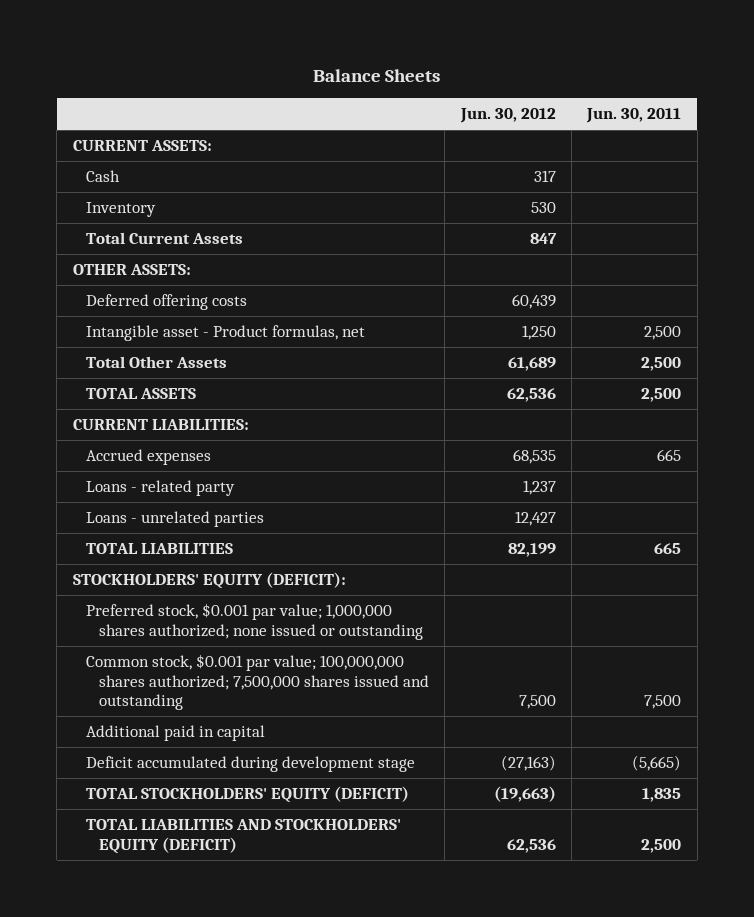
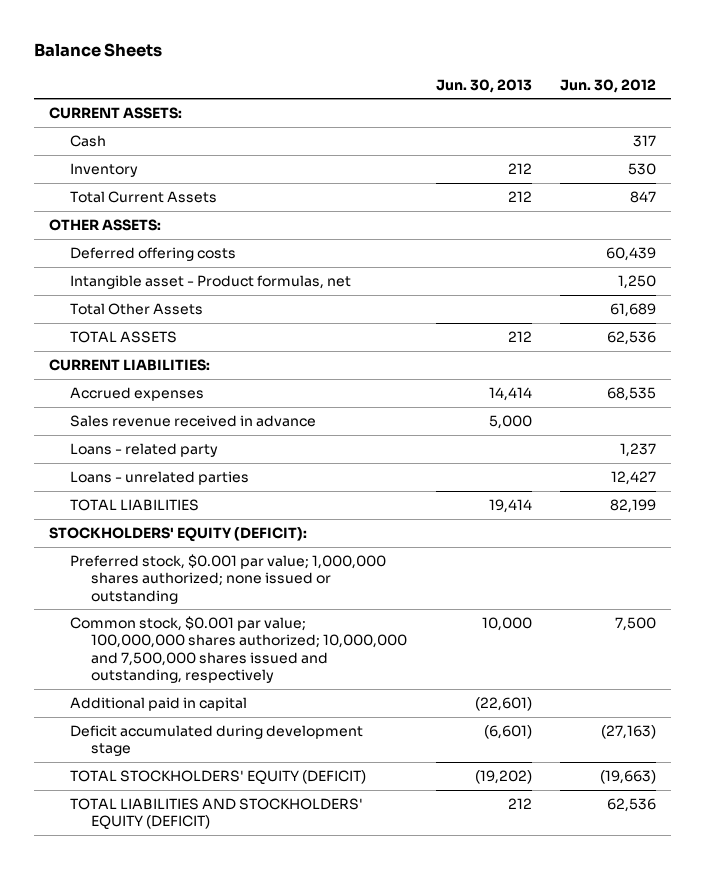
[586,108,682,124] Jun. 30, 2011 -> none
none -> [435,78,532,93] Jun. 30, 2013
none -> [69,415,316,428] Sales revenue received in advance
[85,654,429,711] Common stock, $0.001 par value; 100,000,000 shares authorized; 7,500,000 shares issued and outstanding -> [69,616,408,683] Common stock, $0.001 par value; 100,000,000 shares authorized; 10,000,000 and 7,500,000 shares issued and outstanding, respectively

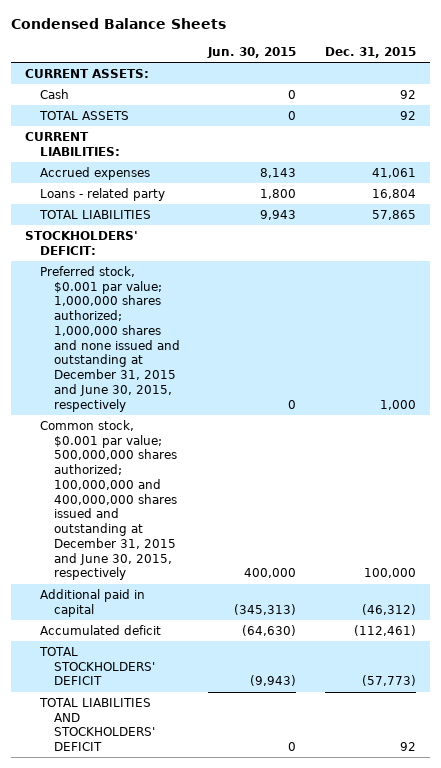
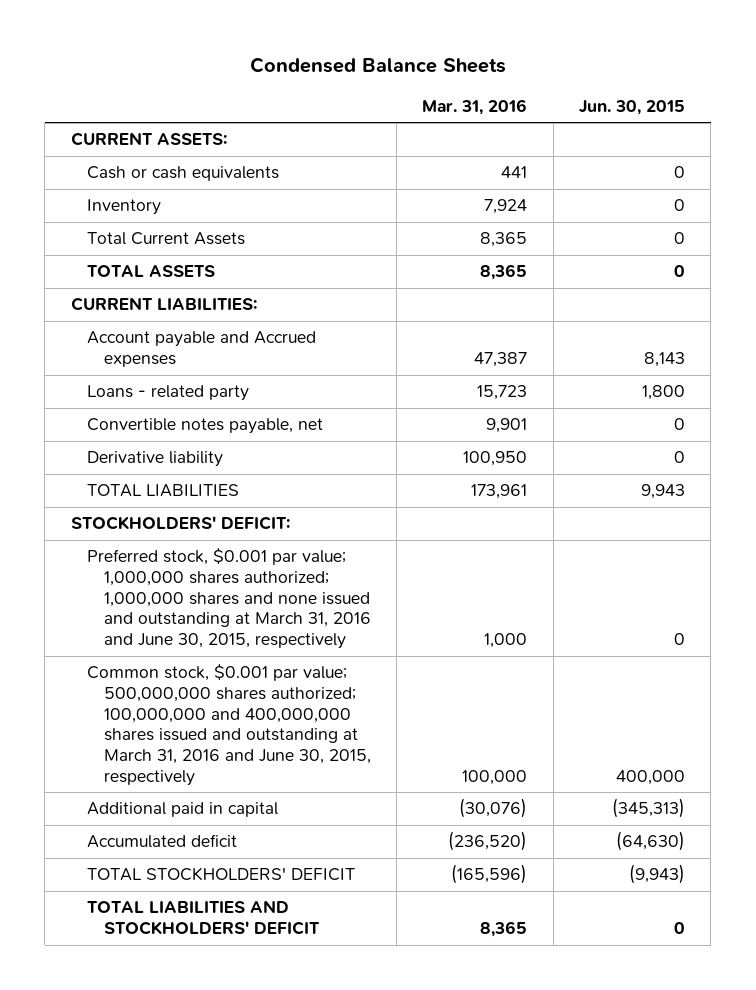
[324,47,416,59] Dec. 31, 2015 -> none
none -> [422,98,528,115] Mar. 31, 2016
[39,88,69,99] Cash -> [87,166,280,182] Cash or cash equivalents
none -> [87,199,162,216] Inventory
none -> [87,232,246,246] Total Current Assets
[39,166,150,180] Accrued expenses -> [87,331,317,368] Account payable and Accrued expenses
none -> [87,418,324,435] Convertible notes payable, net
none -> [87,451,224,468] Derivative liability
[39,265,180,412] Preferred stock, $0.001 par value; 1,000,000 shares authorized; 1,000,000 shares and none issued and outstanding at December 31, 2015 and June 30, 2015, respectively -> [87,548,371,650] Preferred stock, $0.001 par value; 1,000,000 shares authorized; 1,000,000 shares and none issued and outstanding at March 31, 2016 and June 30, 2015, respectively
[39,419,177,581] Common stock, $0.001 par value; 500,000,000 shares authorized; 100,000,000 and 400,000,000 shares issued and outstanding at December 31, 2015 and June 30, 2015, respectively -> [87,664,371,786] Common stock, $0.001 par value; 500,000,000 shares authorized; 100,000,000 and 400,000,000 shares issued and outstanding at March 31, 2016 and June 30, 2015, respectively

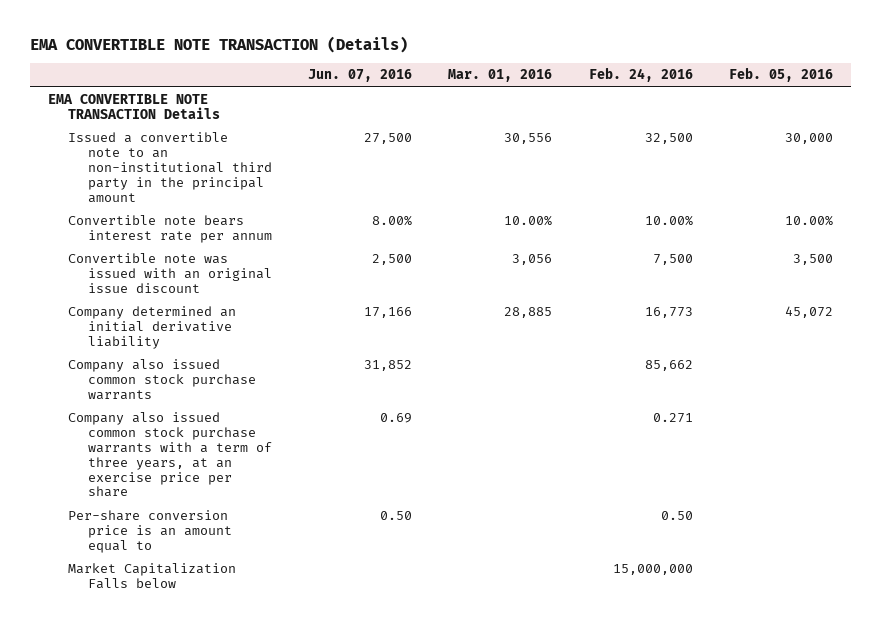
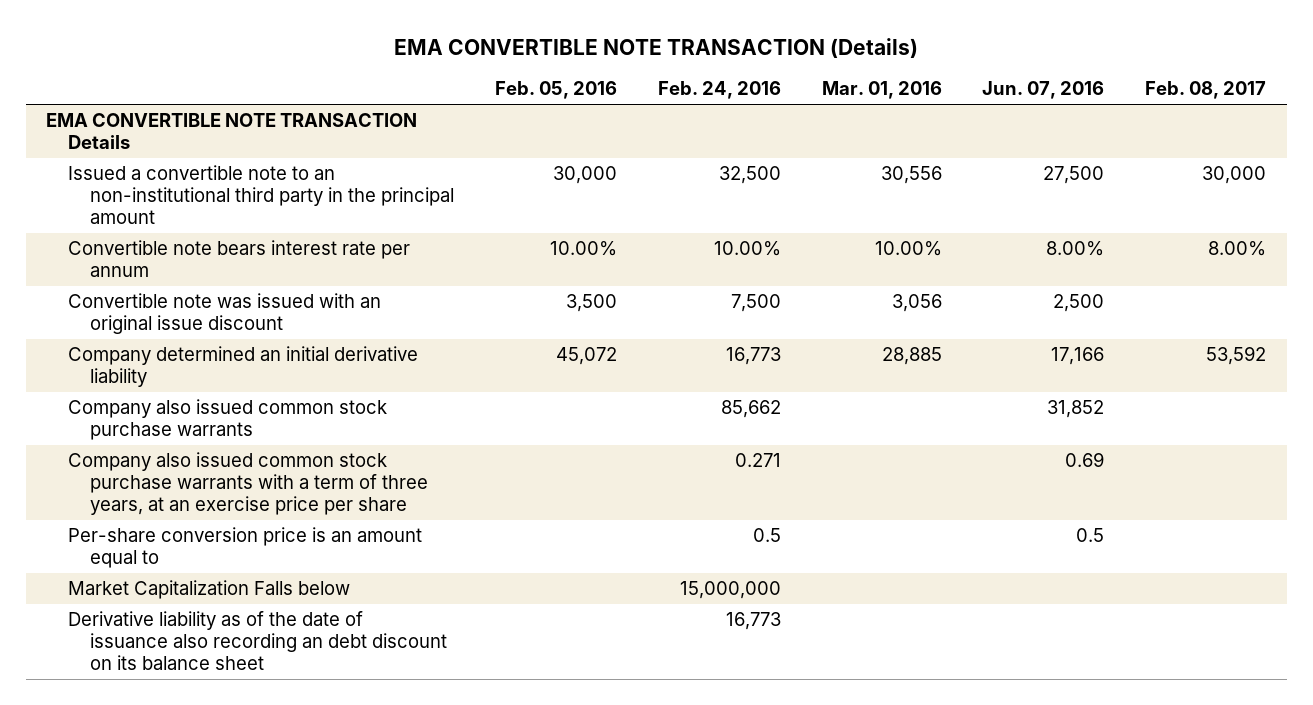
none -> [1145,81,1267,100] Feb. 08, 2017
[379,511,412,521] 0.50 -> [1076,528,1105,543] 0.5
[660,511,693,521] 0.50 -> [752,528,781,543] 0.5
none -> [68,611,448,671] Derivative liability as of the date of issuance also recording an debt discount on its balance sheet

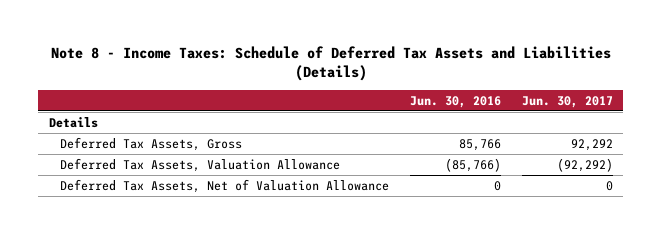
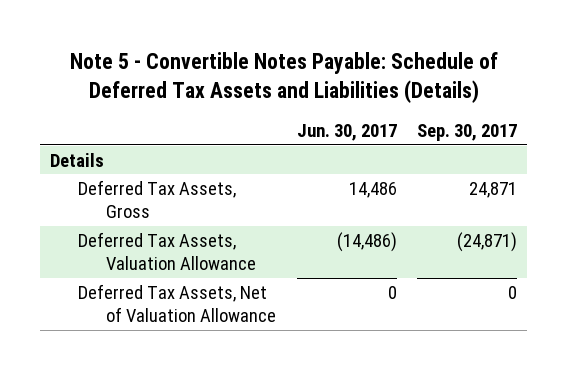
[50,45,611,82] Note 8 - Income Taxes: Schedule of Deferred Tax Assets and Liabilities (Details) -> [69,51,498,103] Note 5 - Convertible Notes Payable: Schedule of Deferred Tax Assets and Liabilities (Details)
[410,95,502,108] Jun. 30, 2016 -> none
none -> [417,124,518,142] Sep. 30, 2017
[570,138,613,151] 92,292 -> [348,181,397,198] 14,486
[556,157,613,172] (92,292) -> [336,231,397,252] (14,486)

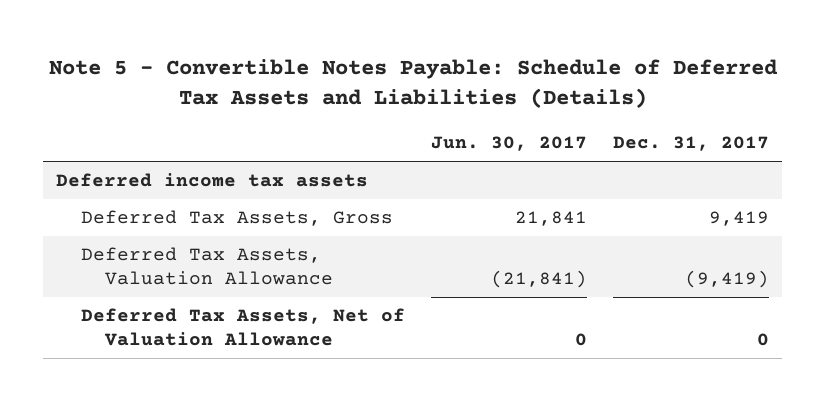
[417,124,518,142] Sep. 30, 2017 -> none
none -> [612,136,769,152] Dec. 31, 2017
[50,152,105,167] Details -> none
none -> [56,173,369,188] Deferred income tax assets
[348,181,397,198] 14,486 -> [514,211,587,227] 21,841
[336,231,397,252] (14,486) -> [490,269,587,288] (21,841)

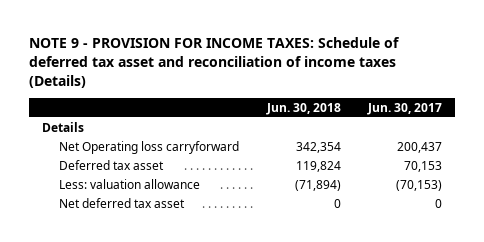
[48,58,778,109] Note 5 - Convertible Notes Payable: Schedule of Deferred Tax Assets and Liabilities (Details) -> [28,36,400,88] NOTE 9 - PROVISION FOR INCOME TAXES: Schedule of deferred tax asset and reconciliation of income taxes (Details)
[612,136,769,152] Dec. 31, 2017 -> none
none -> [265,102,341,115] Jun. 30, 2018
[56,173,369,188] Deferred income tax assets -> none
none -> [42,121,85,132] Details
none -> [59,140,240,154] Net Operating loss carryforward
[80,210,393,227] Deferred Tax Assets, Gross -> [59,159,165,170] Deferred tax asset
[514,211,587,227] 21,841 -> [403,160,442,172] 70,153
[80,247,334,285] Deferred Tax Assets, Valuation Allowance -> [59,178,201,189] Less: valuation allowance
[490,269,587,288] (21,841) -> [395,179,442,191] (70,153)
[80,308,405,346] Deferred Tax Assets, Net of Valuation Allowance -> [59,197,186,208] Net deferred tax asset

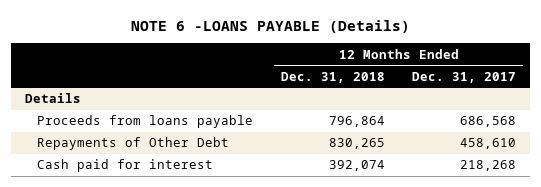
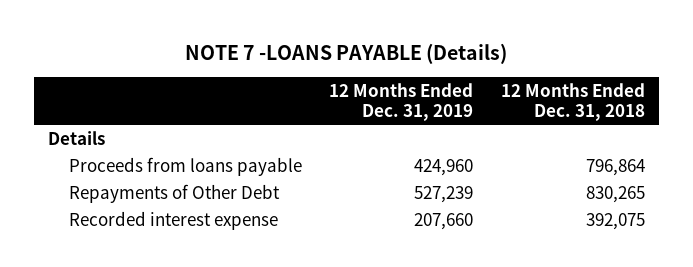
[130,19,410,33] NOTE 6 -LOANS PAYABLE (Details) -> [185,43,508,65] NOTE 7 -LOANS PAYABLE (Details)
[412,71,517,83] Dec. 31, 2017 -> none
none -> [329,82,474,121] 12 Months Ended Dec. 31, 2019
[37,159,214,173] Cash paid for interest -> none
none -> [68,210,278,230] Recorded interest expense

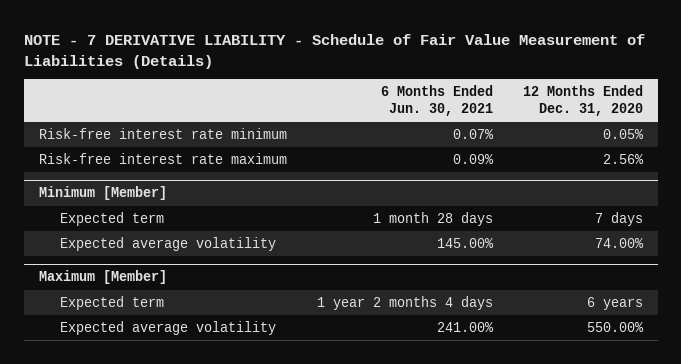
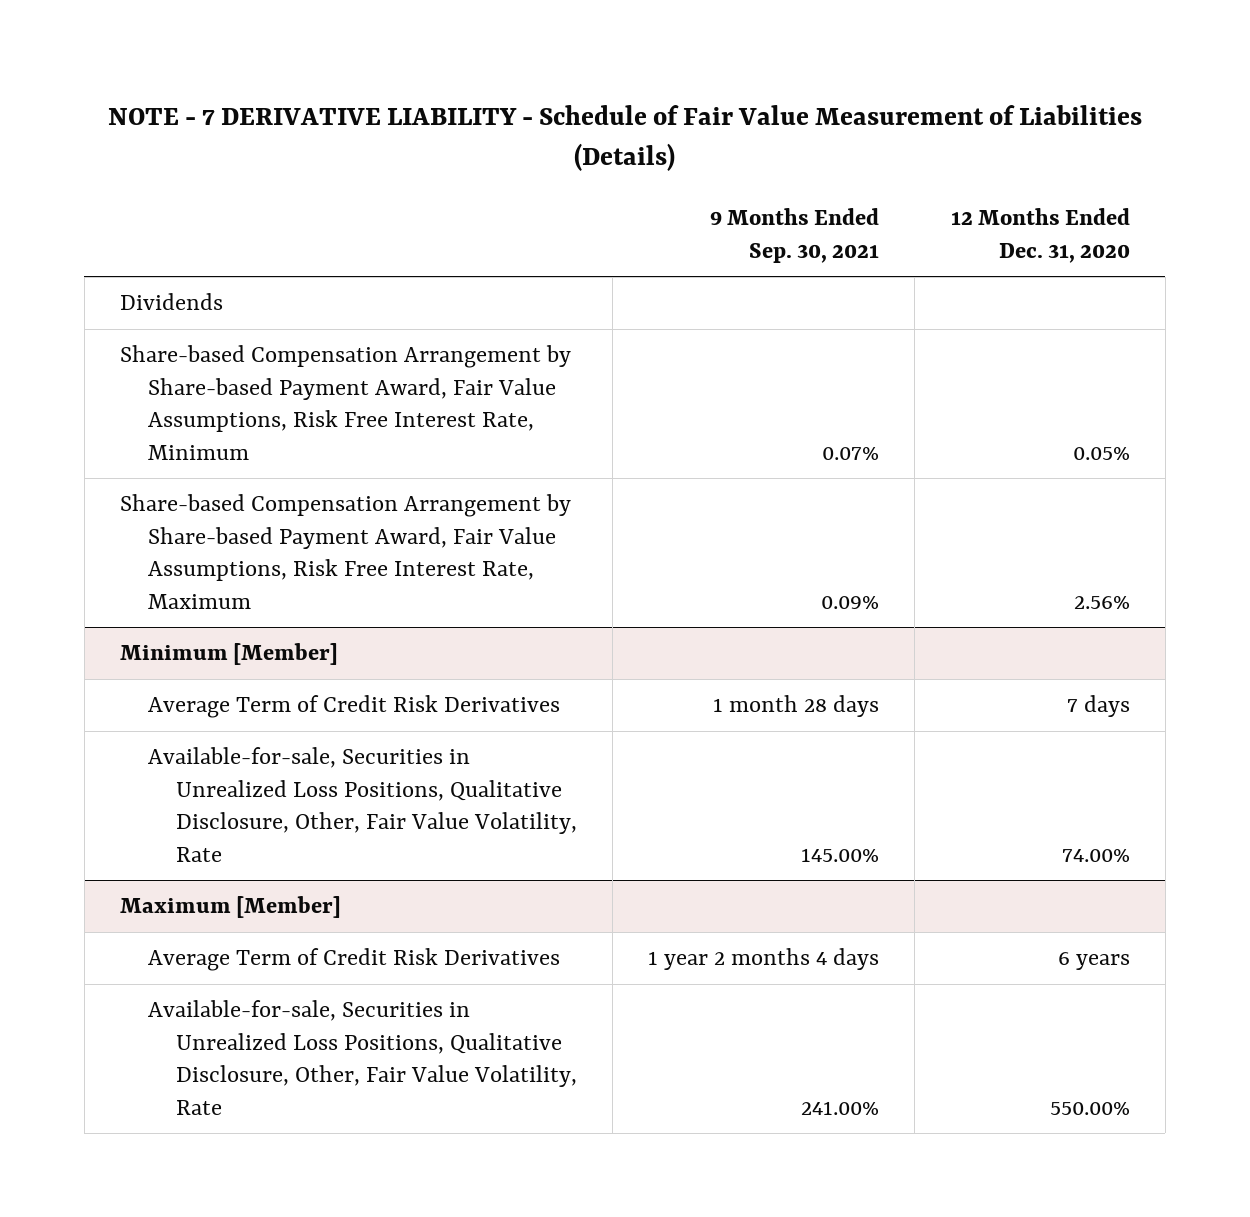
[380,85,493,116] 6 Months Ended Jun. 30, 2021 -> none
none -> [710,208,880,263] 9 Months Ended Sep. 30, 2021
none -> [119,293,223,311] Dividends
[38,128,287,140] Risk-free interest rate minimum -> [119,345,571,460] Share-based Compensation Arrangement by Share-based Payment Award, Fair Value Assumptions, Risk Free Interest Rate, Minimum
[38,153,287,165] Risk-free interest rate maximum -> [119,494,571,609] Share-based Compensation Arrangement by Share-based Payment Award, Fair Value Assumptions, Risk Free Interest Rate, Maximum
[60,212,165,227] Expected term -> none
none -> [147,695,560,719] Average Term of Credit Risk Derivatives
[60,237,277,252] Expected average volatility -> [147,747,577,862] Available-for-sale, Securities in Unrealized Loss Positions, Qualitative Disclosure, Other, Fair Value Volatility, Rate
[60,296,165,311] Expected term -> none
none -> [147,948,560,972] Average Term of Credit Risk Derivatives
[60,321,277,336] Expected average volatility -> [147,1000,577,1115] Available-for-sale, Securities in Unrealized Loss Positions, Qualitative Disclosure, Other, Fair Value Volatility, Rate

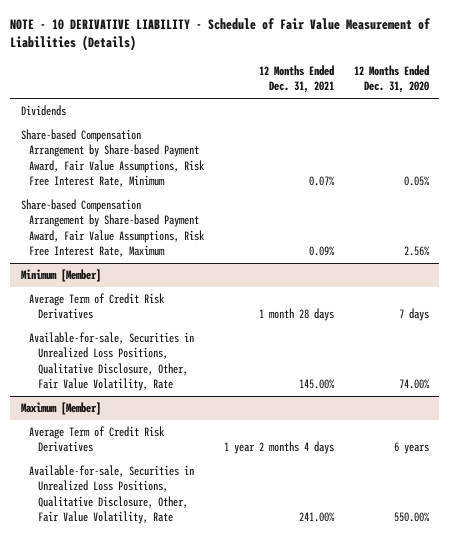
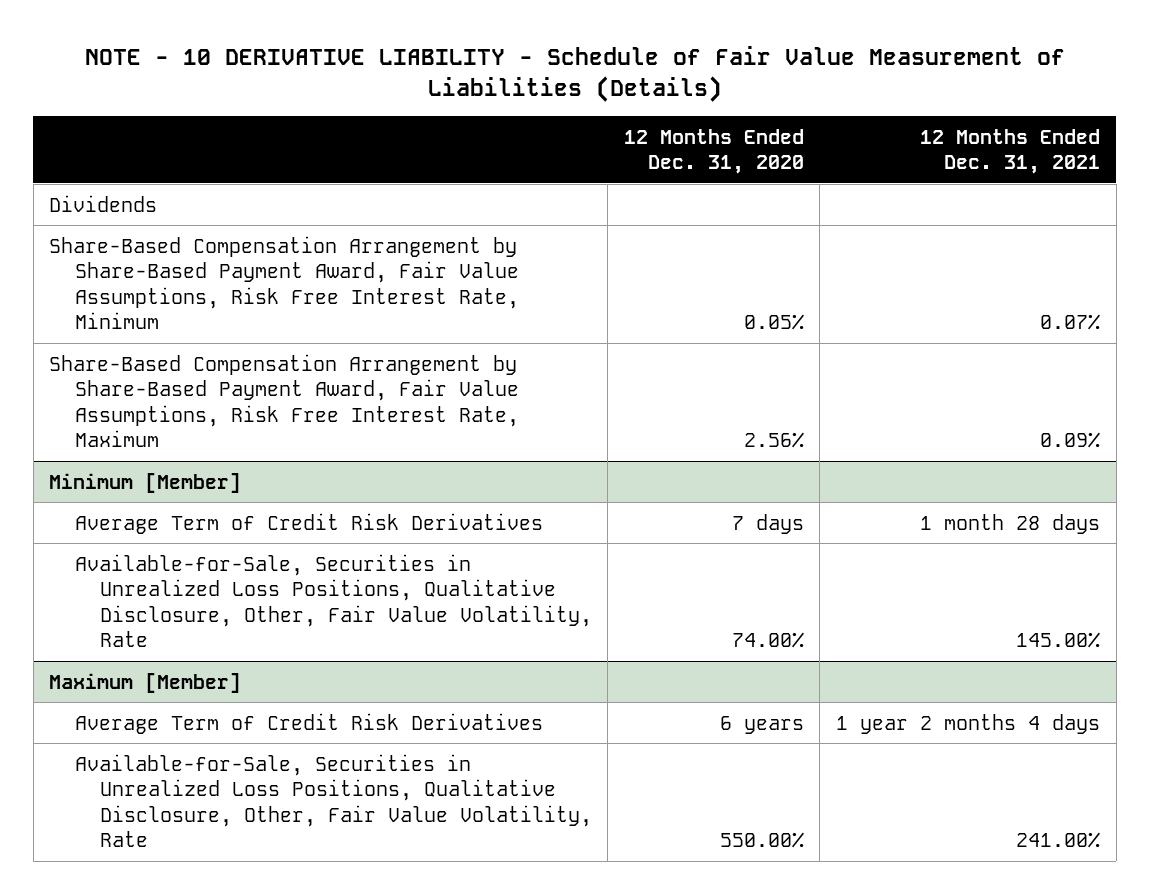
[20,128,206,187] Share-based Compensation Arrangement by Share-based Payment Award, Fair Value Assumptions, Risk Free Interest Rate, Minimum -> [49,235,519,330] Share-Based Compensation Arrangement by Share-Based Payment Award, Fair Value Assumptions, Risk Free Interest Rate, Minimum
[20,198,206,257] Share-based Compensation Arrangement by Share-based Payment Award, Fair Value Assumptions, Risk Free Interest Rate, Maximum -> [49,353,519,448] Share-Based Compensation Arrangement by Share-Based Payment Award, Fair Value Assumptions, Risk Free Interest Rate, Maximum
[29,331,195,391] Available-for-sale, Securities in Unrealized Loss Positions, Qualitative Disclosure, Other, Fair Value Volatility, Rate -> [74,553,592,648] Available-for-Sale, Securities in Unrealized Loss Positions, Qualitative Disclosure, Other, Fair Value Volatility, Rate
[29,464,195,524] Available-for-sale, Securities in Unrealized Loss Positions, Qualitative Disclosure, Other, Fair Value Volatility, Rate -> [74,753,592,848] Available-for-Sale, Securities in Unrealized Loss Positions, Qualitative Disclosure, Other, Fair Value Volatility, Rate

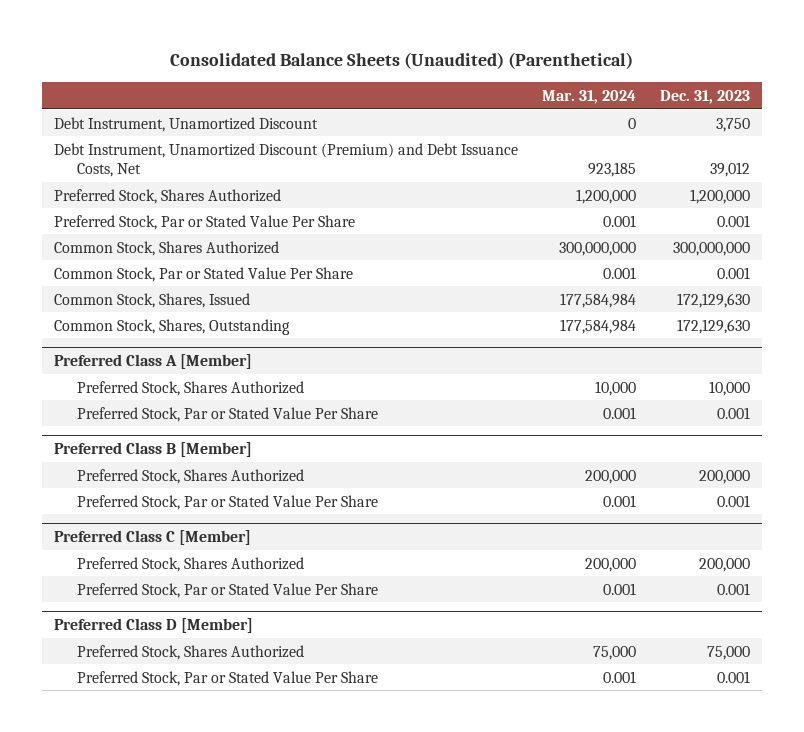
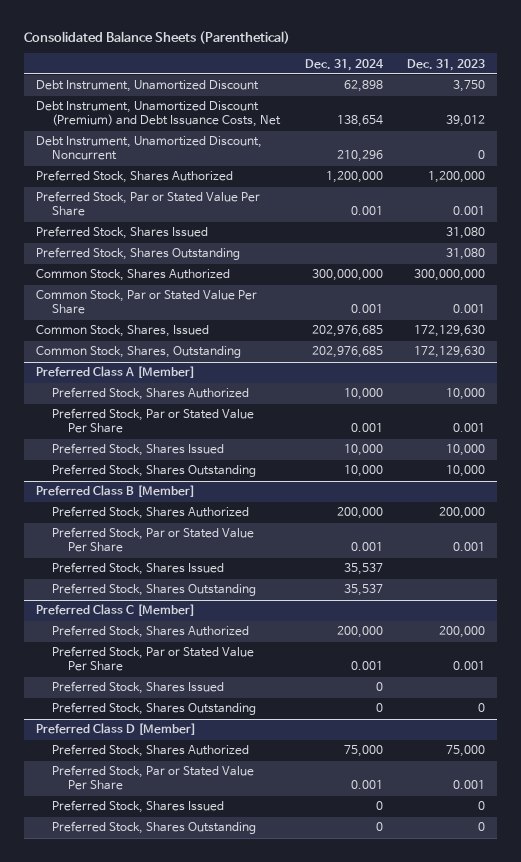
[170,52,634,70] Consolidated Balance Sheets (Unaudited) (Parenthetical) -> [24,30,291,44] Consolidated Balance Sheets (Parenthetical)
[542,89,637,104] Mar. 31, 2024 -> none
none -> [304,58,384,71] Dec. 31, 2024
none -> [36,136,263,161] Debt Instrument, Unamortized Discount, Noncurrent
none -> [36,226,209,240] Preferred Stock, Shares Issued
none -> [36,247,241,261] Preferred Stock, Shares Outstanding
none -> [52,443,225,457] Preferred Stock, Shares Issued
none -> [52,464,257,478] Preferred Stock, Shares Outstanding
none -> [52,562,225,576] Preferred Stock, Shares Issued
none -> [52,583,257,597] Preferred Stock, Shares Outstanding
none -> [52,681,225,695] Preferred Stock, Shares Issued
none -> [52,702,257,716] Preferred Stock, Shares Outstanding
none -> [52,800,225,814] Preferred Stock, Shares Issued
none -> [52,821,257,835] Preferred Stock, Shares Outstanding

